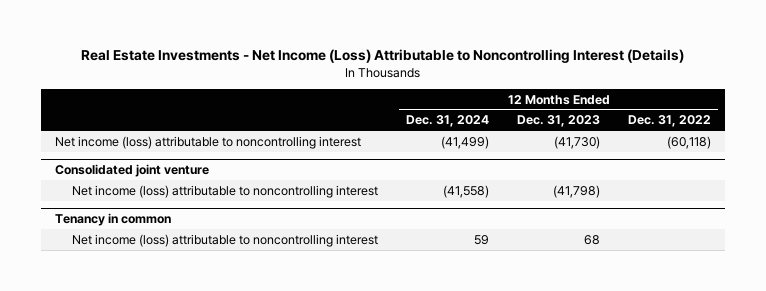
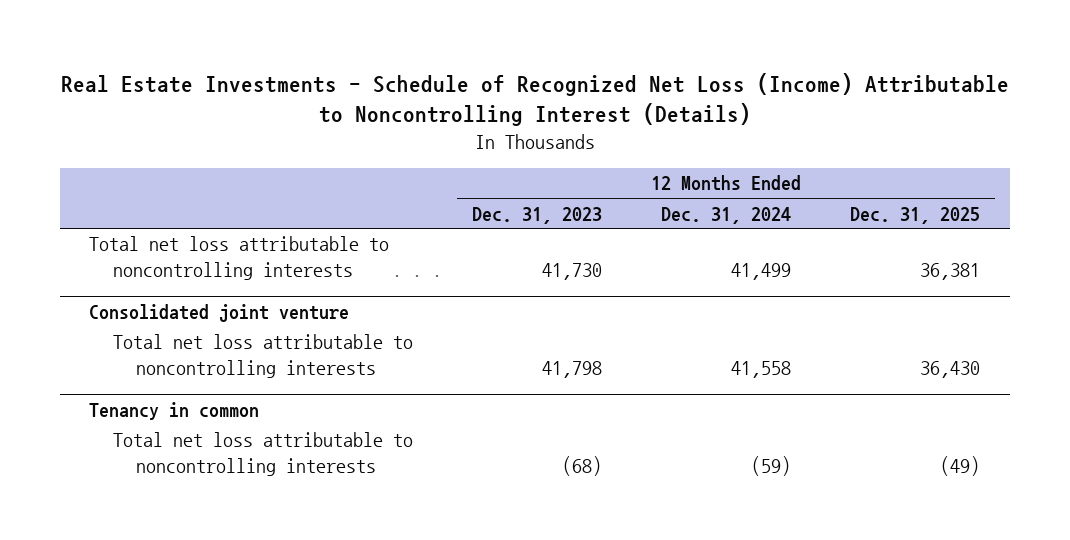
[81,49,685,64] Real Estate Investments - Net Income (Loss) Attributable to Noncontrolling Interest (Details) -> [60,72,1009,127] Real Estate Investments - Schedule of Recognized Net Loss (Income) Attributable to Noncontrolling Interest (Details)
[628,115,712,128] Dec. 31, 2022 -> none
none -> [850,206,981,224] Dec. 31, 2025
[55,135,362,149] Net income (loss) attributable to noncontrolling interest -> [89,236,390,280] Total net loss attributable to noncontrolling interests
[441,135,490,149] (41,499) -> [731,262,792,280] 41,499
[554,135,601,149] (41,730) -> [541,262,602,280] 41,730
[72,184,379,198] Net income (loss) attributable to noncontrolling interest -> [112,334,413,378] Total net loss attributable to noncontrolling interests
[443,184,490,198] (41,558) -> [731,360,792,378] 41,558
[553,184,601,198] (41,798) -> [541,360,602,378] 41,798
[72,233,379,247] Net income (loss) attributable to noncontrolling interest -> [112,432,413,476] Total net loss attributable to noncontrolling interests
[474,234,490,245] 59 -> [751,455,792,476] (59)
[584,234,601,245] 68 -> [561,455,602,476] (68)

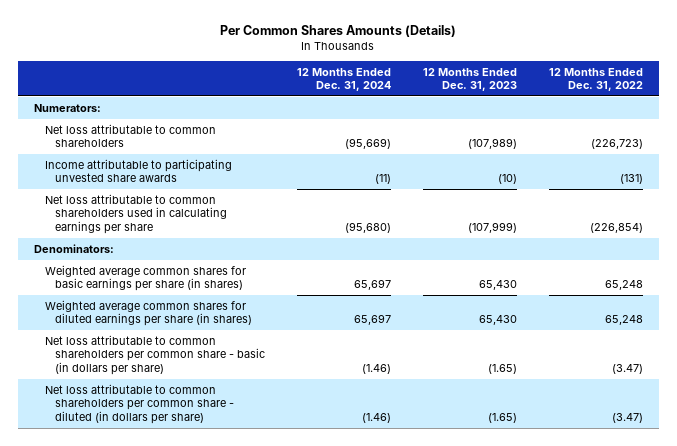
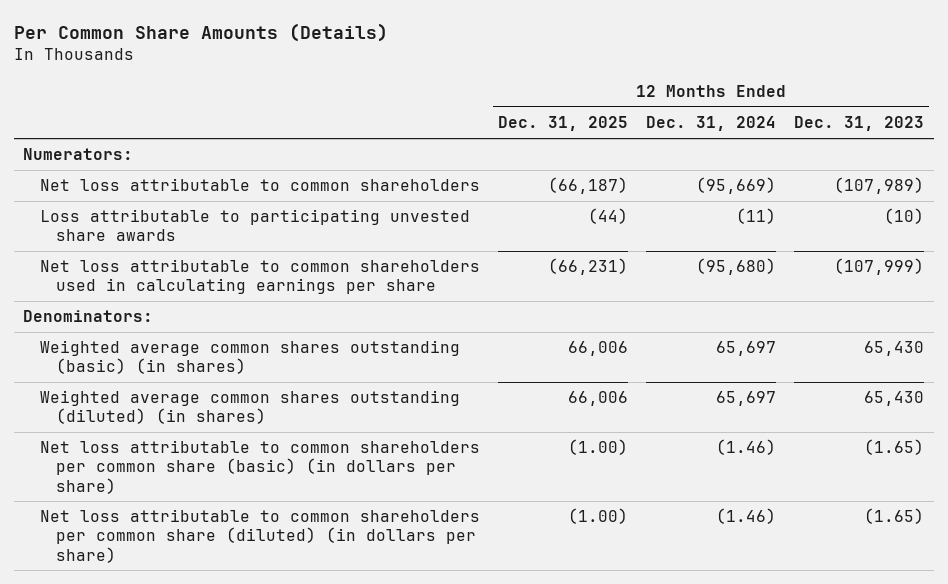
[220,25,457,38] Per Common Shares Amounts (Details) -> [13,22,388,42] Per Common Share Amounts (Details)
[548,67,643,92] 12 Months Ended Dec. 31, 2022 -> none
none -> [497,116,628,132] Dec. 31, 2025
[44,158,232,183] Income attributable to participating unvested share awards -> [39,209,470,242] Loss attributable to participating unvested share awards
[44,264,246,292] Weighted average common shares for basic earnings per share (in shares) -> [39,340,460,375] Weighted average common shares outstanding (basic) (in shares)
[44,299,253,327] Weighted average common shares for diluted earnings per share (in shares) -> [39,390,460,425] Weighted average common shares outstanding (diluted) (in shares)
[44,334,266,375] Net loss attributable to common shareholders per common share - basic (in dollars per share) -> [39,440,480,494] Net loss attributable to common shareholders per common share (basic) (in dollars per share)
[44,383,235,424] Net loss attributable to common shareholders per common share - diluted (in dollars per share) -> [39,509,480,563] Net loss attributable to common shareholders per common share (diluted) (in dollars per share)

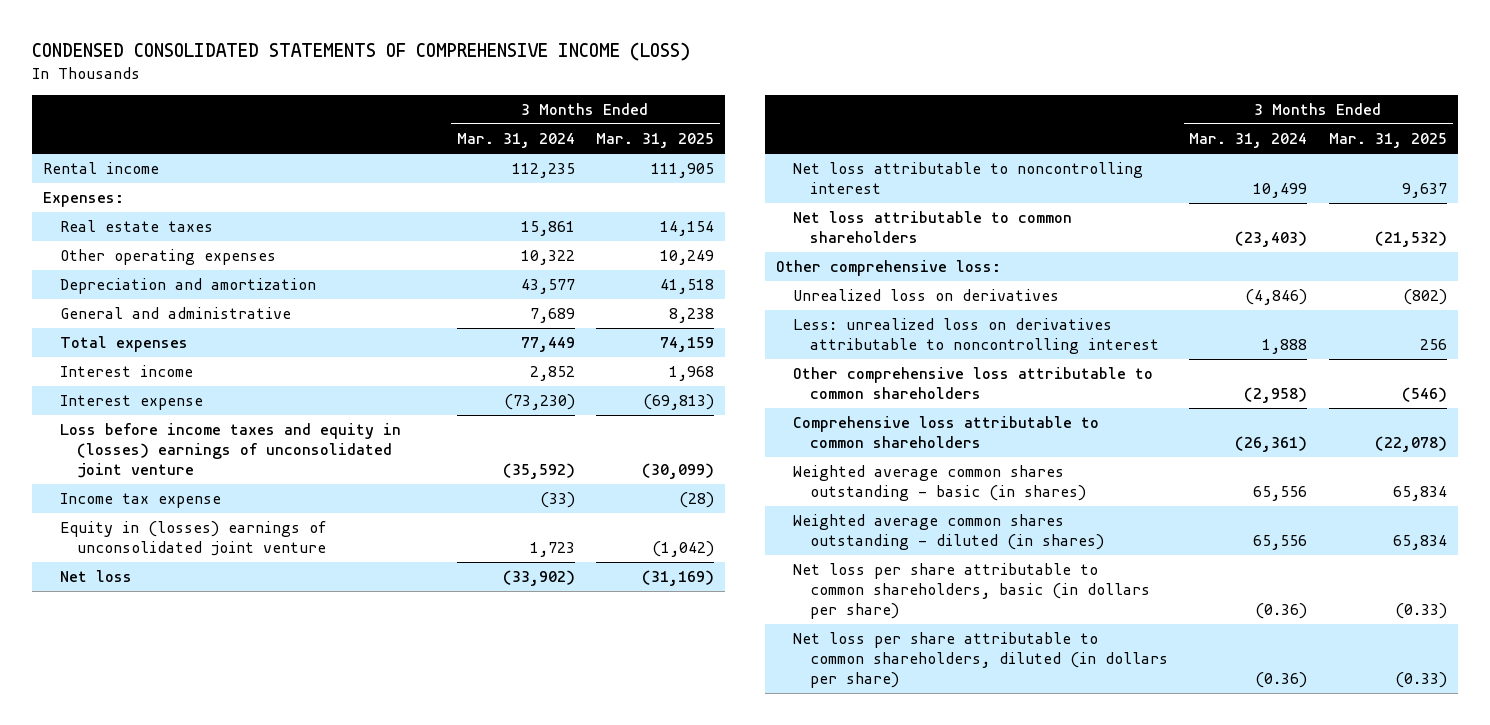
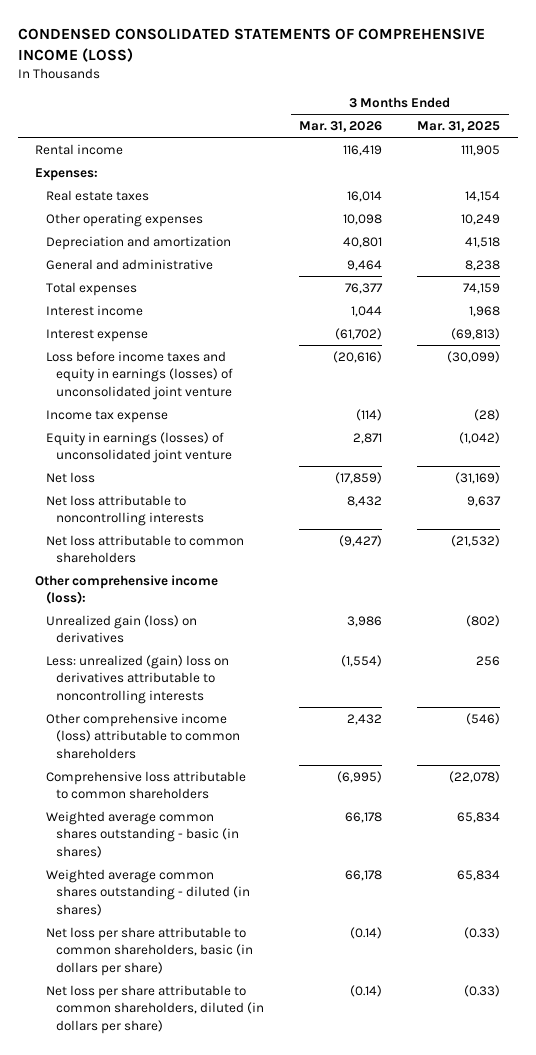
[456,133,575,149] Mar. 31, 2024 -> none
none -> [299,121,383,133] Mar. 31, 2026
[60,423,402,479] Loss before income taxes and equity in (losses) earnings of unconsolidated joint venture -> [45,350,234,400] Loss before income taxes and equity in earnings (losses) of unconsolidated joint venture
[60,521,328,557] Equity in (losses) earnings of unconsolidated joint venture -> [45,431,233,464] Equity in earnings (losses) of unconsolidated joint venture
[792,162,1143,195] Net loss attributable to noncontrolling interest -> [45,494,205,527] Net loss attributable to noncontrolling interests
[775,260,1001,277] Other comprehensive loss: -> [35,574,219,605] Other comprehensive income (loss):
[792,289,1059,302] Unrealized loss on derivatives -> [45,614,197,644] Unrealized gain (loss) on derivatives
[792,318,1159,355] Less: unrealized loss on derivatives attributable to noncontrolling interest -> [45,654,229,704] Less: unrealized (gain) loss on derivatives attributable to noncontrolling interests
[792,367,1153,400] Other comprehensive loss attributable to common shareholders -> [45,712,241,759] Other comprehensive income (loss) attributable to common shareholders

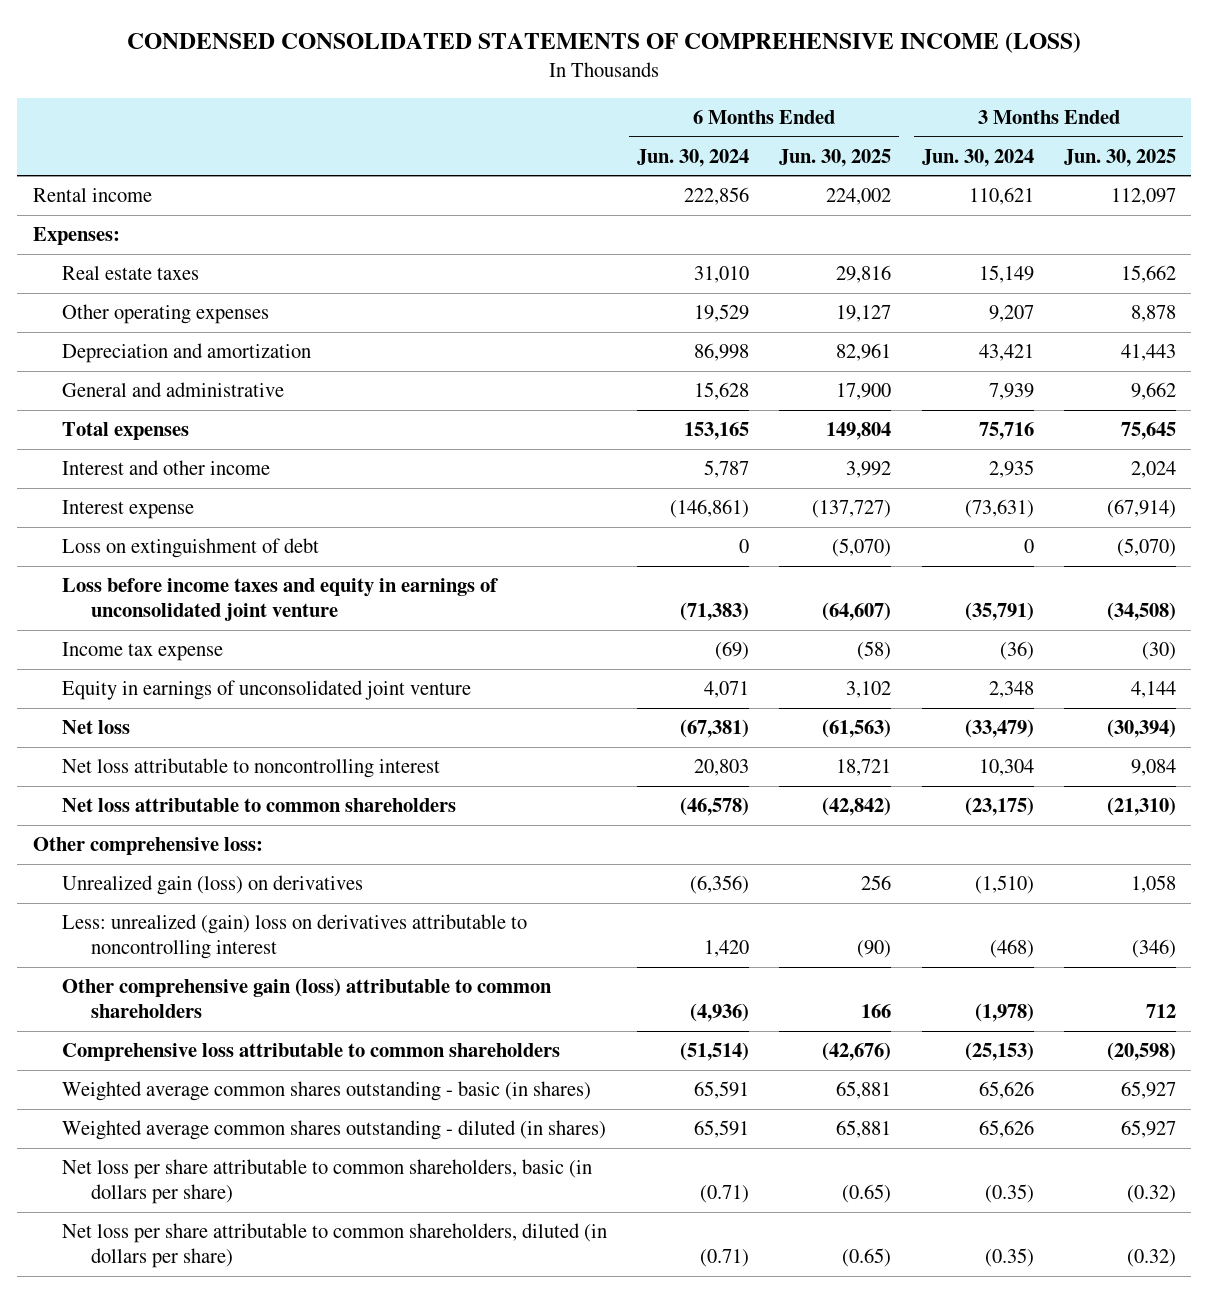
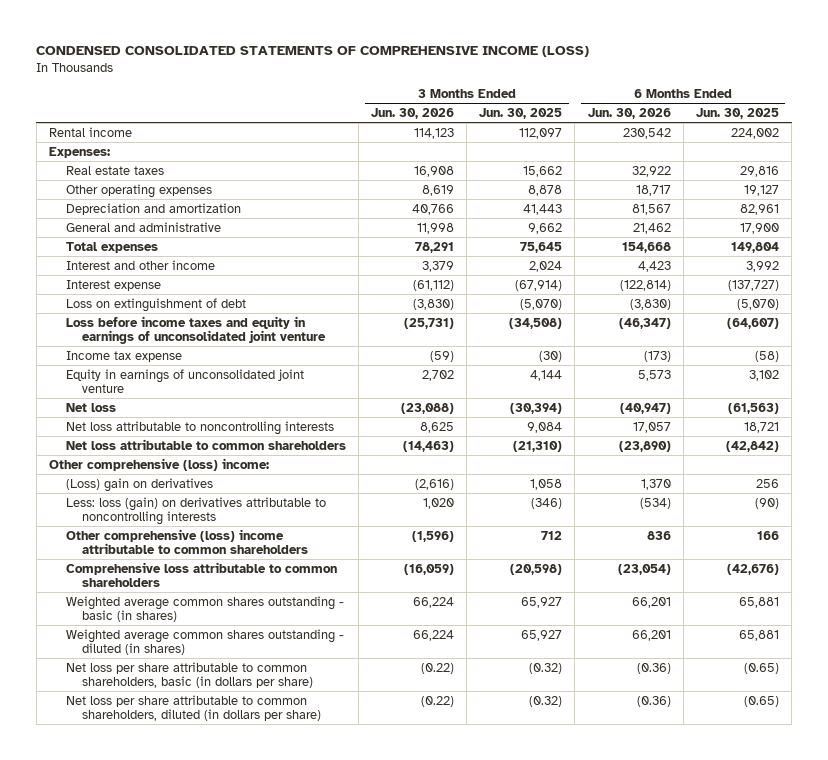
[636,148,749,167] Jun. 30, 2024 -> none
[921,148,1034,167] Jun. 30, 2024 -> none
none -> [370,107,454,119] Jun. 30, 2026
none -> [587,107,671,119] Jun. 30, 2026
[61,758,440,779] Net loss attributable to noncontrolling interest -> [65,420,334,435] Net loss attributable to noncontrolling interests
[32,837,263,856] Other comprehensive loss: -> [48,457,269,471] Other comprehensive (loss) income:
[61,875,363,896] Unrealized gain (loss) on derivatives -> [65,477,213,492] (Loss) gain on derivatives
[61,914,527,960] Less: unrealized (gain) loss on derivatives attributable to noncontrolling interest -> [65,496,326,526] Less: loss (gain) on derivatives attributable to noncontrolling interests
[61,978,552,1019] Other comprehensive gain (loss) attributable to common shareholders -> [65,528,309,555] Other comprehensive (loss) income attributable to common shareholders

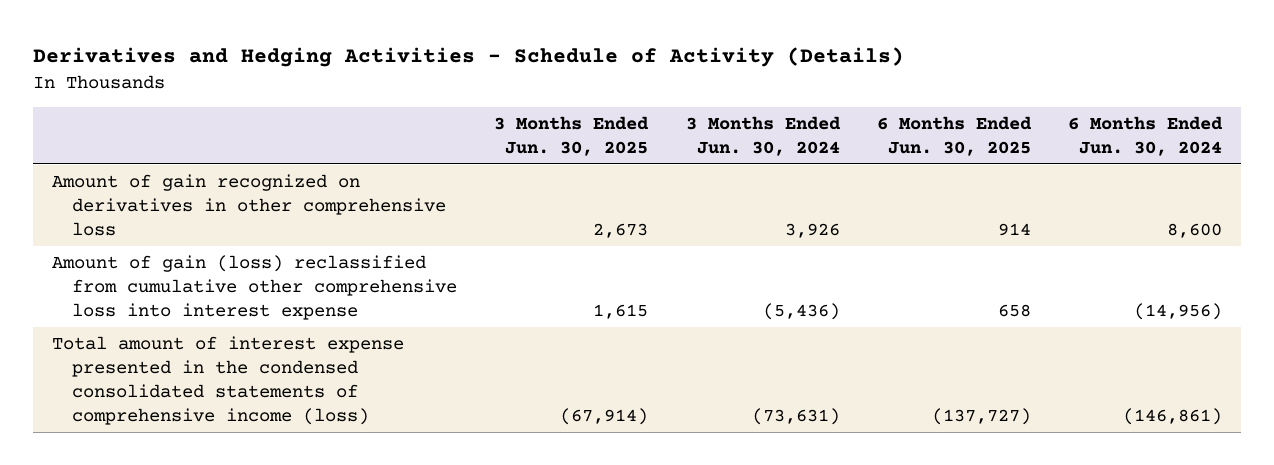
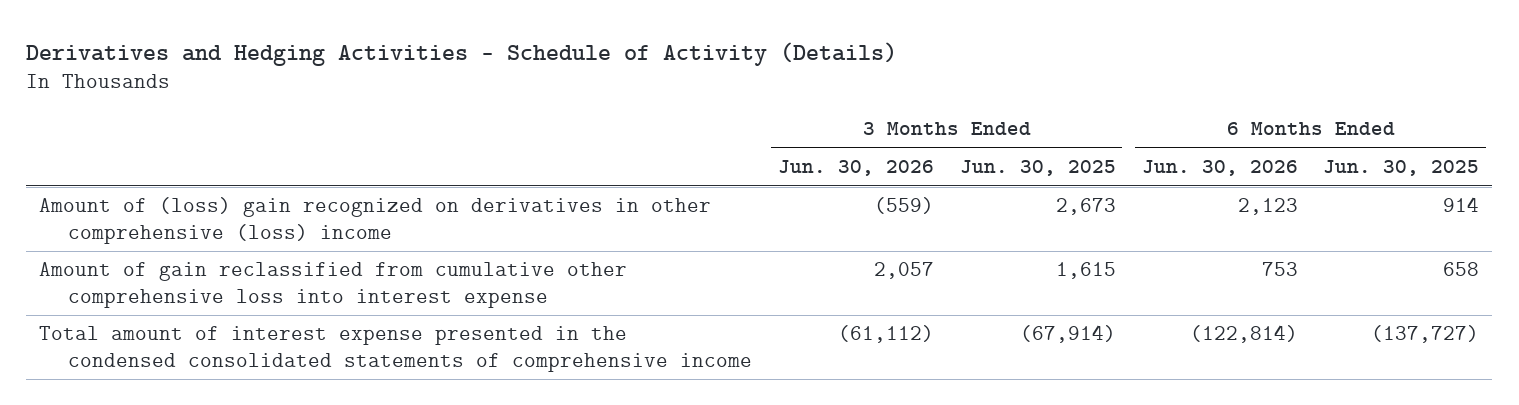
[685,115,841,156] 3 Months Ended Jun. 30, 2024 -> none
[1068,115,1224,156] 6 Months Ended Jun. 30, 2024 -> none
none -> [777,160,934,177] Jun. 30, 2026
none -> [1141,160,1298,177] Jun. 30, 2026
[51,174,446,236] Amount of gain recognized on derivatives in other comprehensive loss -> [39,197,712,244] Amount of (loss) gain recognized on derivatives in other comprehensive (loss) income
[51,255,457,320] Amount of gain (loss) reclassified from cumulative other comprehensive loss into interest expense -> [39,262,628,308] Amount of gain reclassified from cumulative other comprehensive loss into interest expense
[51,336,404,425] Total amount of interest expense presented in the condensed consolidated statements of comprehensive income (loss) -> [39,326,752,372] Total amount of interest expense presented in the condensed consolidated statements of comprehensive income

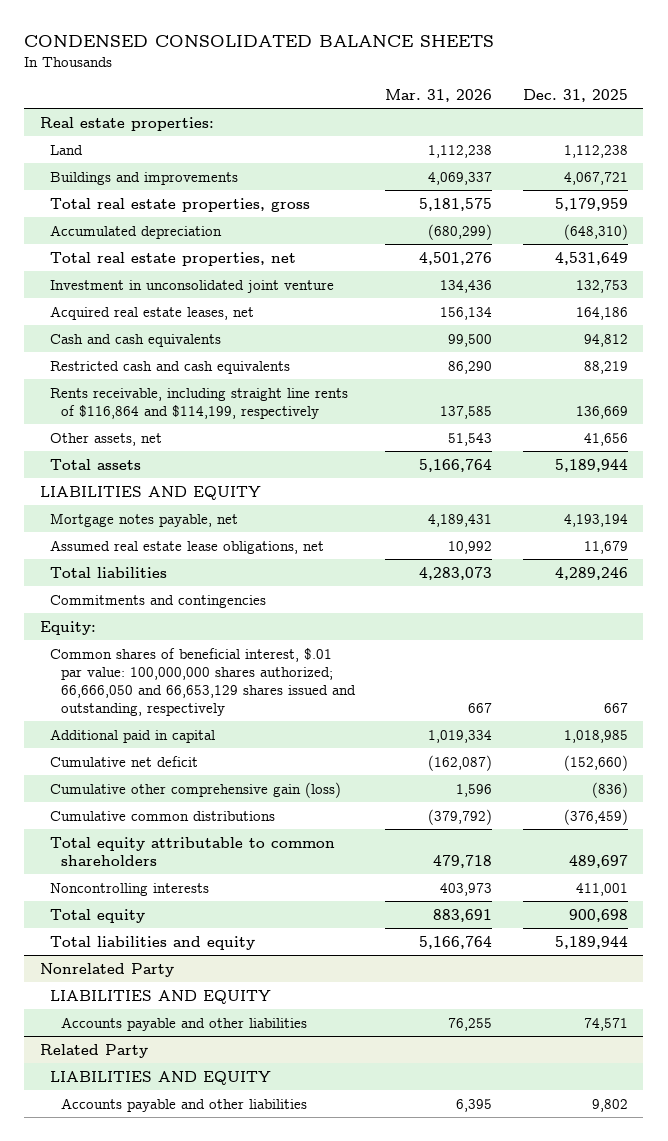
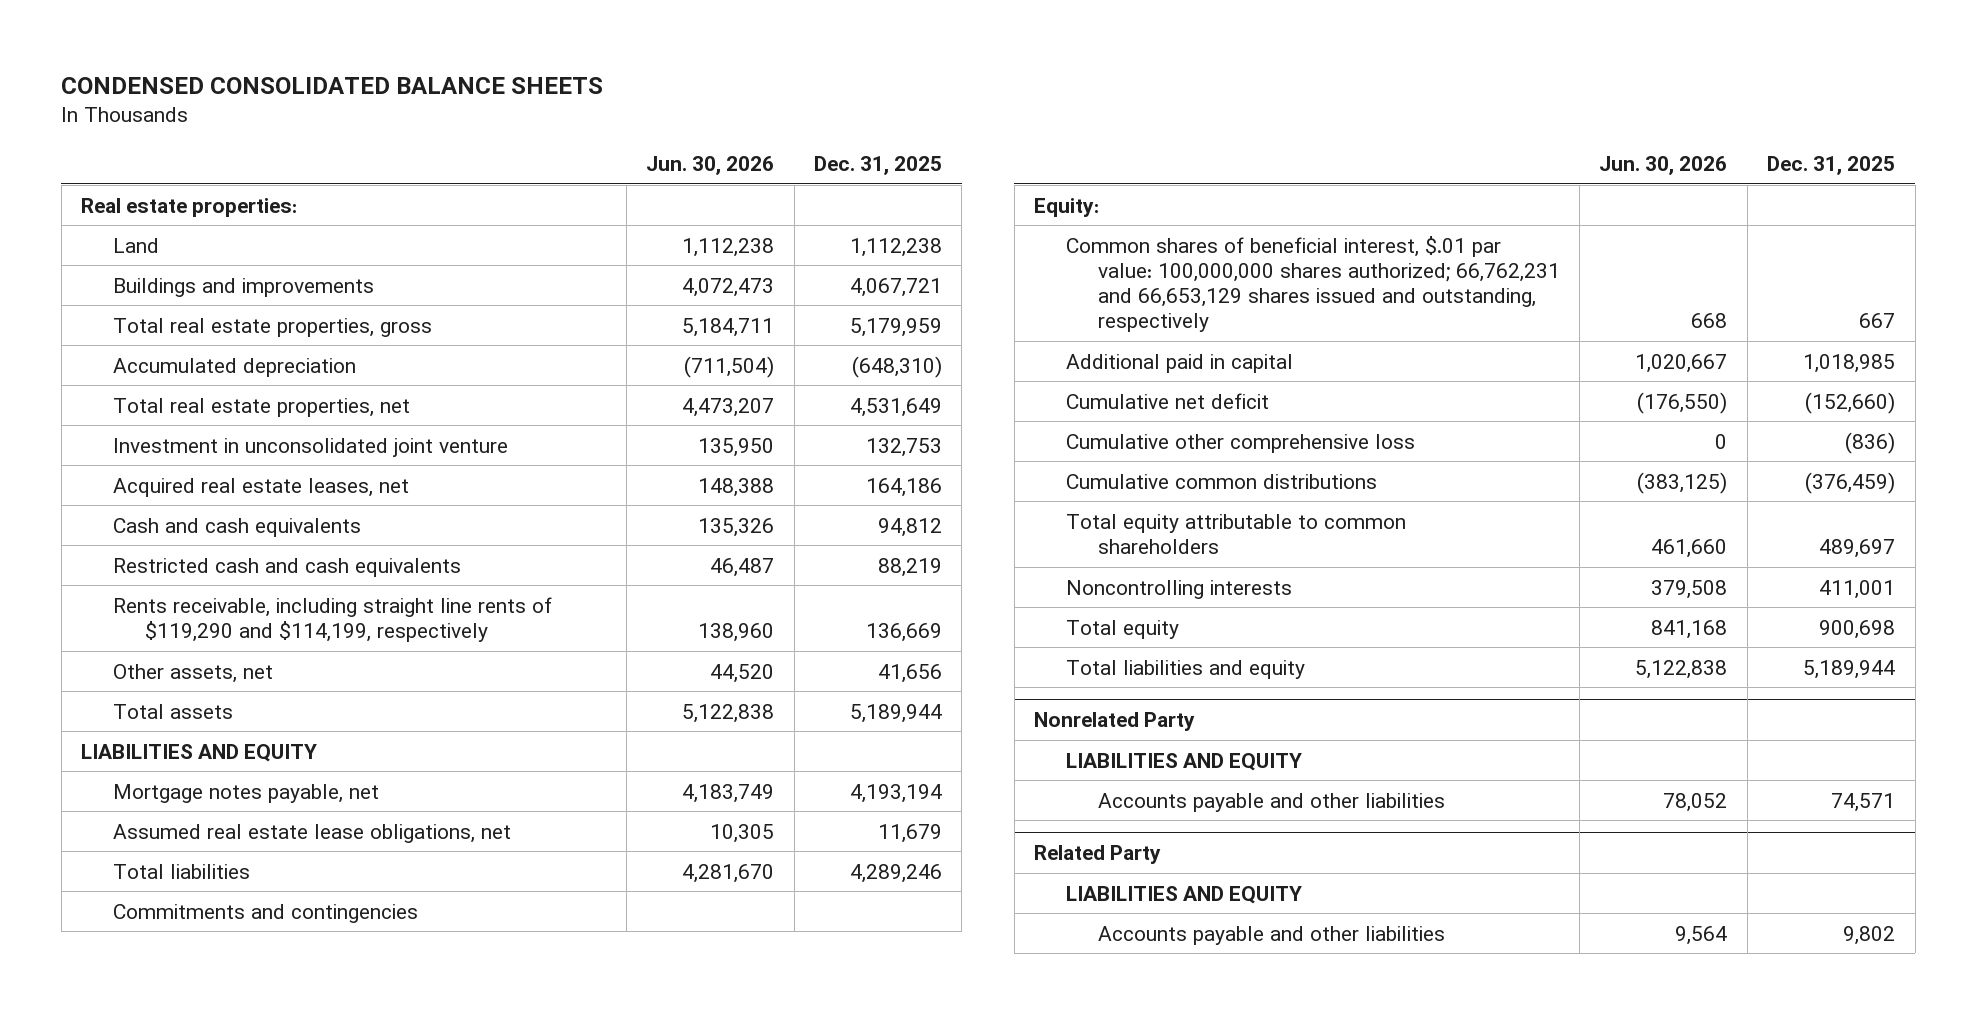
[385,88,493,102] Mar. 31, 2026 -> none
none -> [646,155,775,175] Jun. 30, 2026
[50,387,349,419] Rents receivable, including straight line rents of $116,864 and $114,199, respectively -> [112,596,552,642] Rents receivable, including straight line rents of $119,290 and $114,199, respectively
[50,647,356,716] Common shares of beneficial interest, $.01 par value: 100,000,000 shares authorized; 66,666,050 and 66,653,129 shares issued and outstanding, respectively -> [1065,235,1560,333] Common shares of beneficial interest, $.01 par value: 100,000,000 shares authorized; 66,762,231 and 66,653,129 shares issued and outstanding, respectively
[50,781,342,798] Cumulative other comprehensive gain (loss) -> [1065,433,1415,453] Cumulative other comprehensive loss

